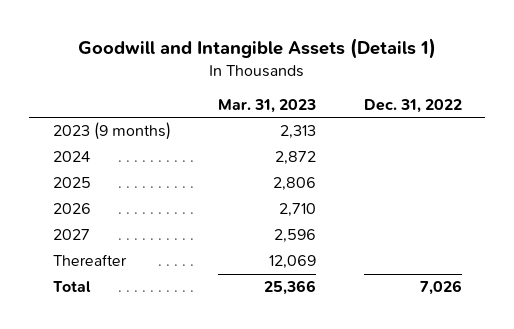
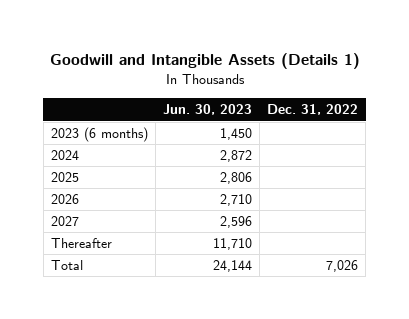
[218,99,317,114] Mar. 31, 2023 -> none
none -> [163,104,253,116] Jun. 30, 2023
[52,122,171,141] 2023 (9 months) -> [50,127,148,143] 2023 (6 months)

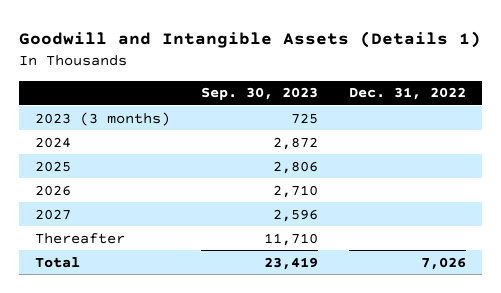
[163,104,253,116] Jun. 30, 2023 -> none
none -> [201,87,319,101] Sep. 30, 2023
[50,127,148,143] 2023 (6 months) -> [34,111,170,126] 2023 (3 months)

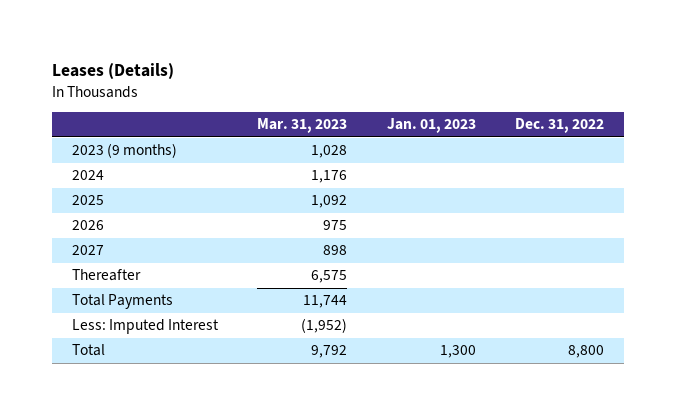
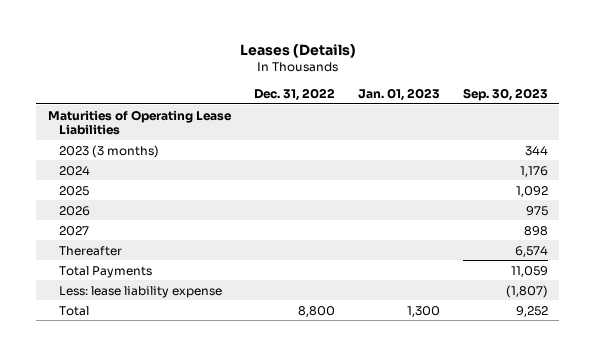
[257,118,348,134] Mar. 31, 2023 -> none
none -> [462,87,548,101] Sep. 30, 2023
none -> [47,109,232,136] Maturities of Operating Lease Liabilities
[72,143,178,159] 2023 (9 months) -> [59,144,160,158] 2023 (3 months)
[72,319,220,335] Less: Imputed Interest -> [59,285,223,298] Less: lease liability expense

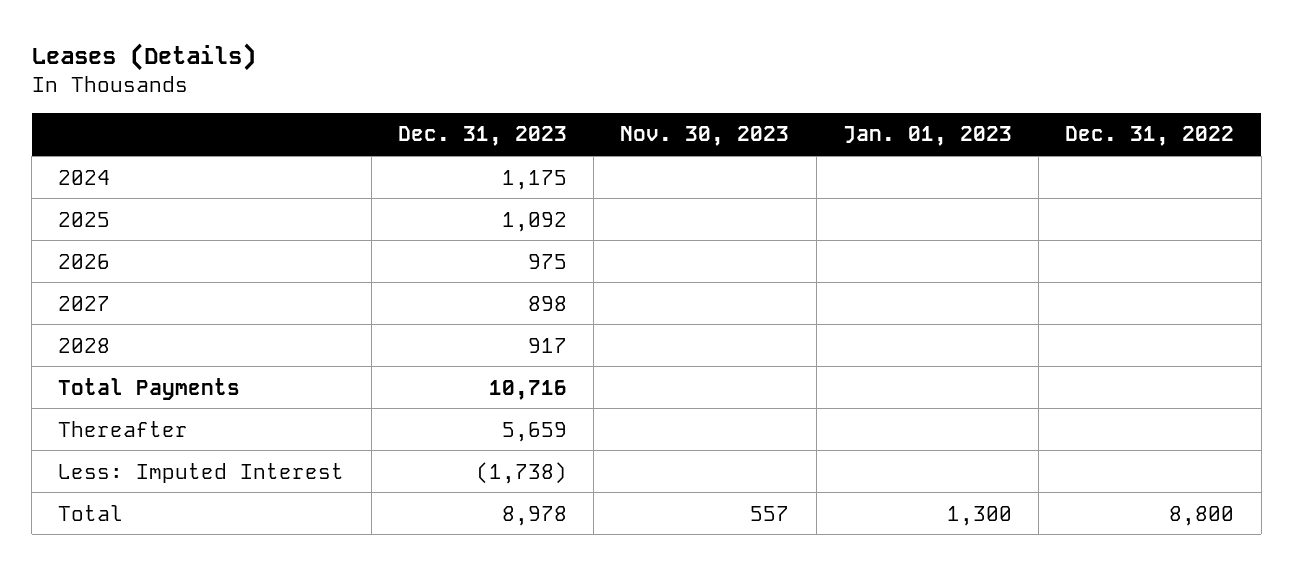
[462,87,548,101] Sep. 30, 2023 -> none
none -> [397,126,567,147] Dec. 31, 2023
none -> [620,126,790,147] Nov. 30, 2023
[47,109,232,136] Maturities of Operating Lease Liabilities -> none
[59,144,160,158] 2023 (3 months) -> none
none -> [58,337,111,353] 2028
[59,245,123,256] Thereafter -> [58,420,189,437] Thereafter
[59,285,223,298] Less: lease liability expense -> [58,462,345,483] Less: Imputed Interest

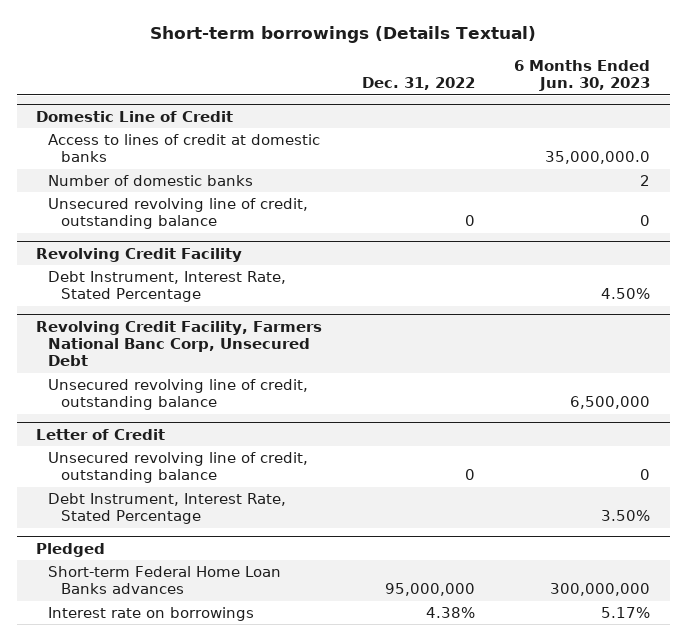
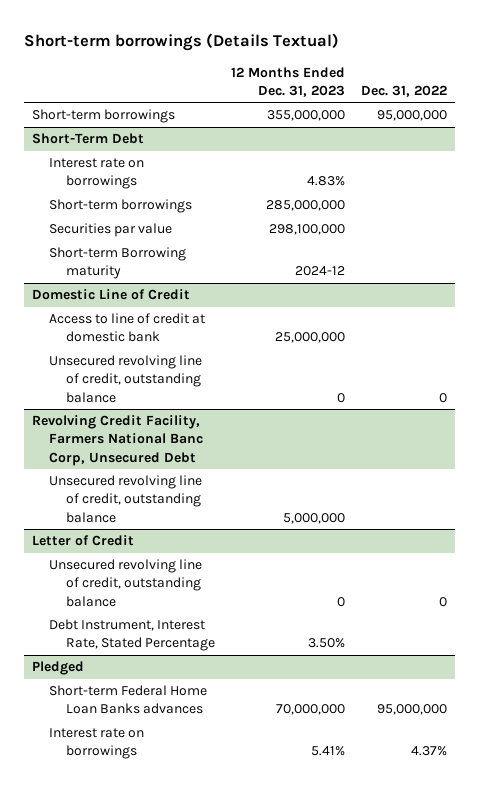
[514,59,651,92] 6 Months Ended Jun. 30, 2023 -> none
none -> [230,66,345,97] 12 Months Ended Dec. 31, 2023
none -> [32,109,176,124] Short-term borrowings
none -> [32,133,145,145] Short-Term Debt
none -> [49,158,145,190] Interest rate on borrowings
none -> [49,199,193,214] Short-term borrowings
none -> [49,223,173,238] Securities par value
none -> [49,247,187,280] Short-term Borrowing maturity
[48,175,254,187] Number of domestic banks -> none
[48,134,321,163] Access to lines of credit at domestic banks -> [49,313,206,343] Access to line of credit at domestic bank
[36,247,243,262] Revolving Credit Facility -> none
[48,271,287,303] Debt Instrument, Interest Rate, Stated Percentage -> none
[425,607,475,619] 4.38% -> [410,746,447,757] 4.37%

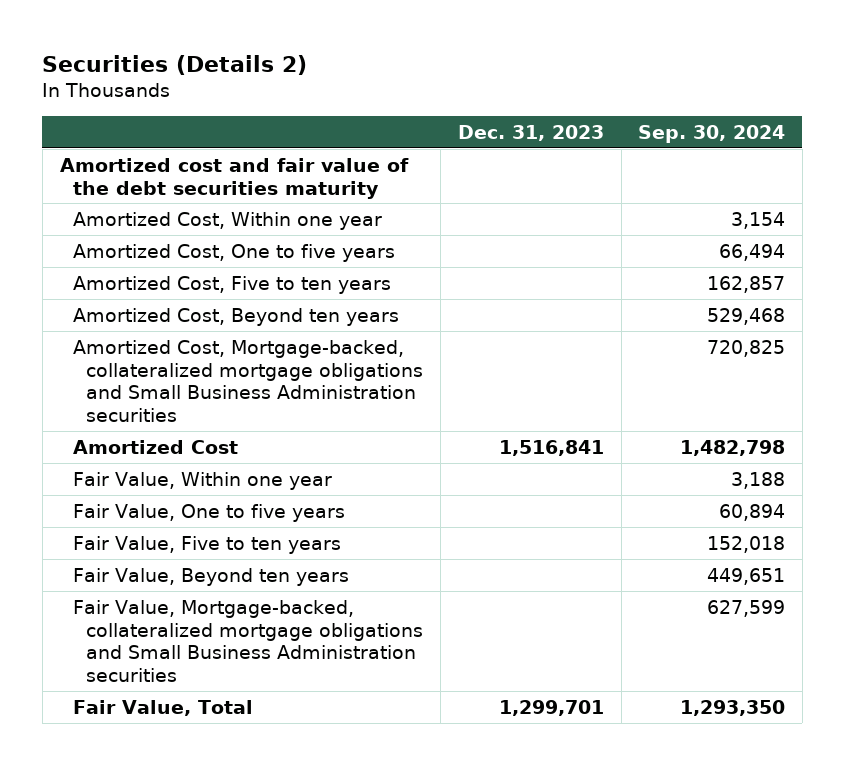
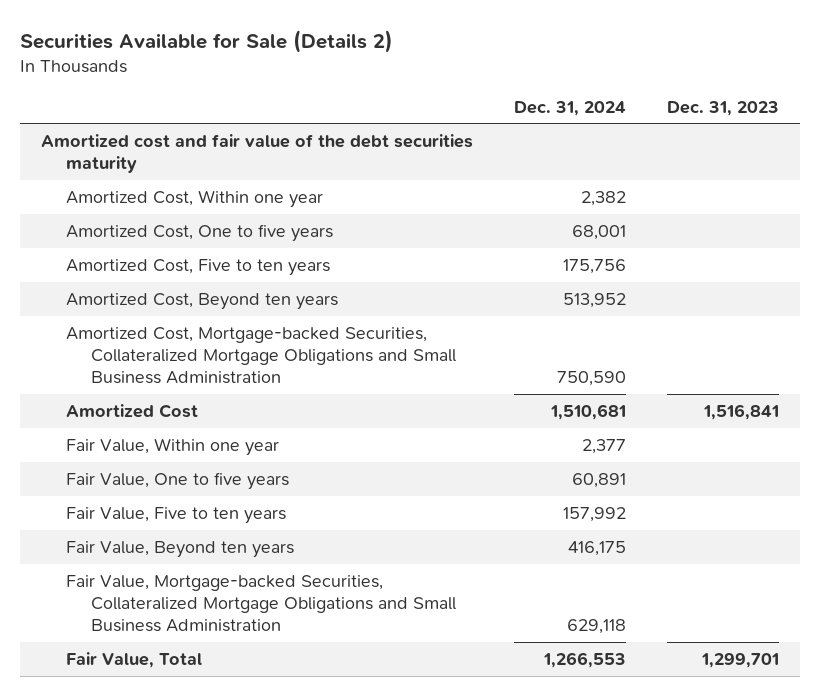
[42,54,308,75] Securities (Details 2) -> [19,29,393,53] Securities Available for Sale (Details 2)
[638,124,786,143] Sep. 30, 2024 -> none
none -> [513,100,626,116] Dec. 31, 2024
[73,339,424,423] Amortized Cost, Mortgage-backed, collateralized mortgage obligations and Small Business Administration securities -> [65,326,457,385] Amortized Cost, Mortgage-backed Securities, Collateralized Mortgage Obligations and Small Business Administration
[73,599,424,683] Fair Value, Mortgage-backed, collateralized mortgage obligations and Small Business Administration securities -> [65,574,457,633] Fair Value, Mortgage-backed Securities, Collateralized Mortgage Obligations and Small Business Administration

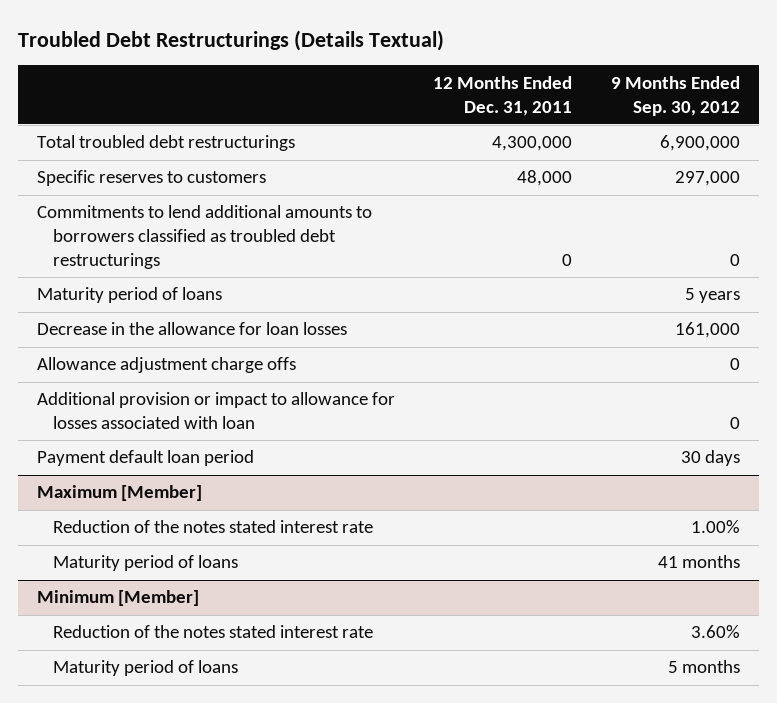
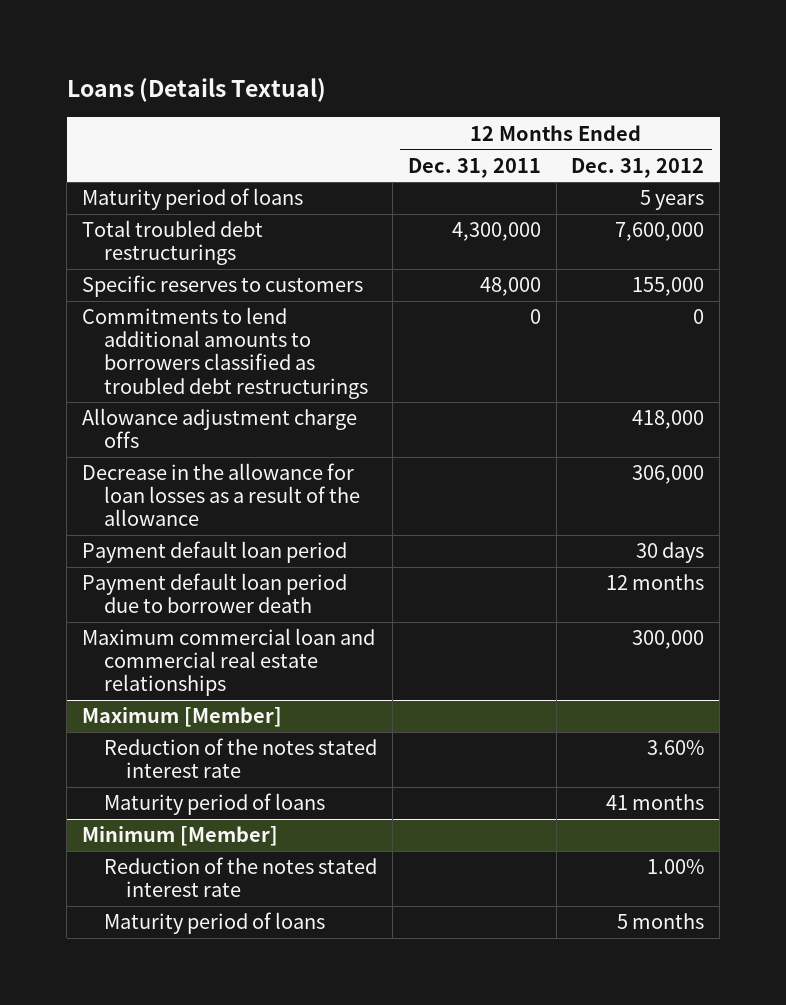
[17,29,444,51] Troubled Debt Restructurings (Details Textual) -> [66,78,326,103] Loans (Details Textual)
[610,75,740,116] 9 Months Ended Sep. 30, 2012 -> none
none -> [571,157,705,178] Dec. 31, 2012
[36,287,222,304] Maturity period of loans -> [81,188,303,211] Maturity period of loans
[36,322,347,336] Decrease in the allowance for loan losses -> none
[36,392,395,430] Additional provision or impact to allowance for losses associated with loan -> none
none -> [81,463,360,527] Decrease in the allowance for loan losses as a result of the allowance
none -> [81,573,347,614] Payment default loan period due to borrower death
none -> [81,628,375,697] Maximum commercial loan and commercial real estate relationships

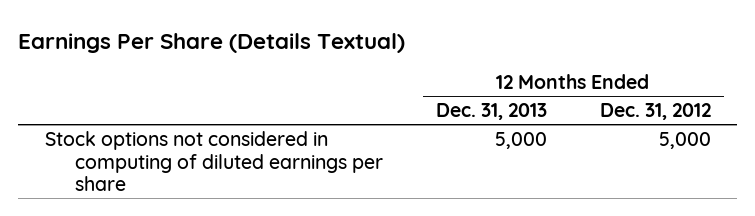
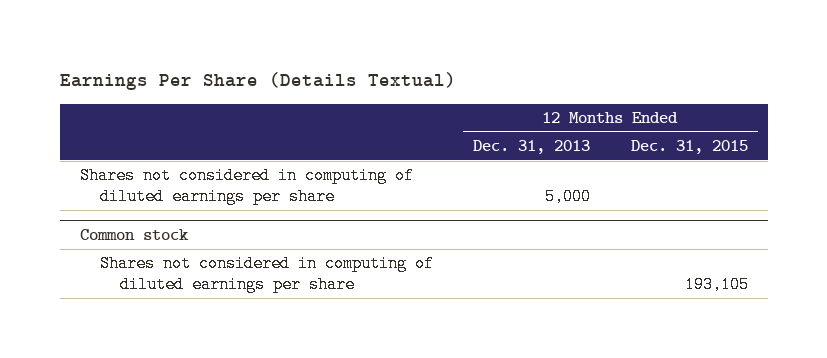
[599,103,711,121] Dec. 31, 2012 -> none
none -> [630,140,748,155] Dec. 31, 2015
[44,130,384,192] Stock options not considered in computing of diluted earnings per share -> [79,167,414,206] Shares not considered in computing of diluted earnings per share
none -> [79,228,189,240] Common stock
none -> [100,255,435,294] Shares not considered in computing of diluted earnings per share

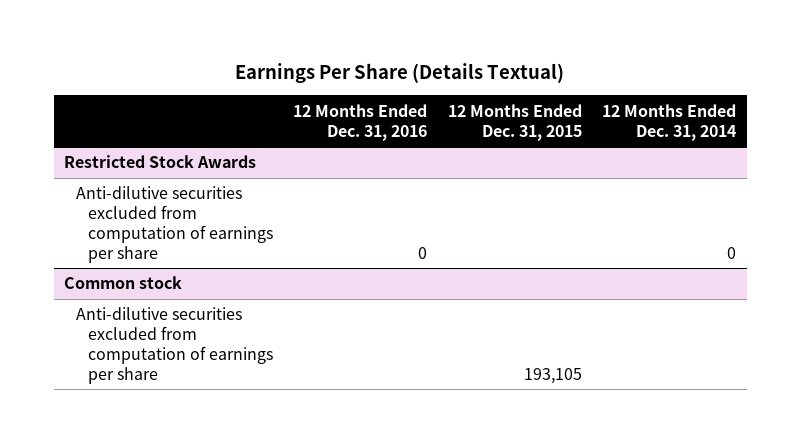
[473,140,591,155] Dec. 31, 2013 -> none
none -> [293,103,428,141] 12 Months Ended Dec. 31, 2016
none -> [602,103,737,141] 12 Months Ended Dec. 31, 2014
[79,167,414,206] Shares not considered in computing of diluted earnings per share -> none
none -> [64,155,257,169] Restricted Stock Awards
none -> [75,186,273,263] Anti-dilutive securities excluded from computation of earnings per share
[100,255,435,294] Shares not considered in computing of diluted earnings per share -> [75,307,273,384] Anti-dilutive securities excluded from computation of earnings per share

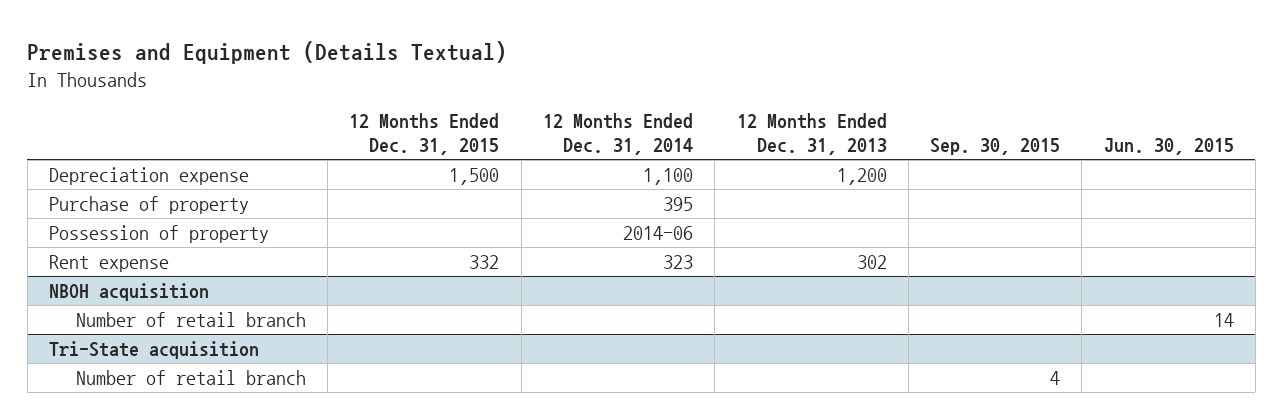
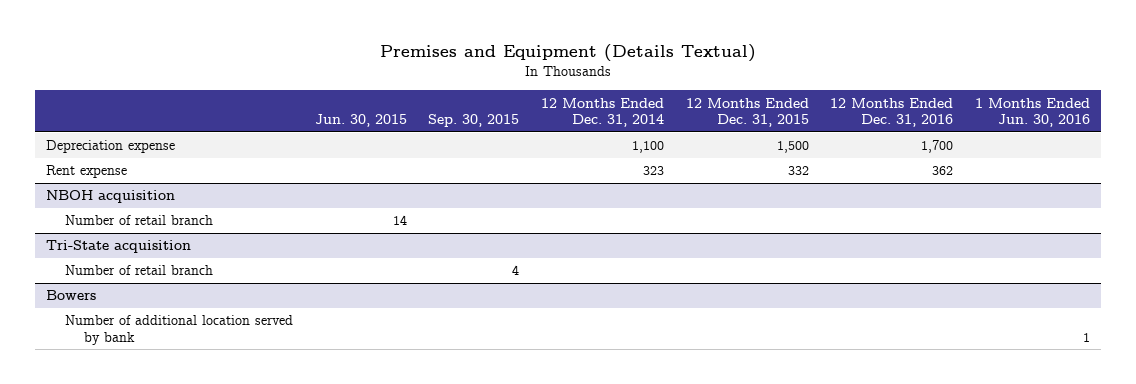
[736,113,887,156] 12 Months Ended Dec. 31, 2013 -> none
none -> [830,97,954,128] 12 Months Ended Dec. 31, 2016
none -> [975,97,1091,128] 1 Months Ended Jun. 30, 2016
[48,196,249,215] Purchase of property -> none
[48,225,269,244] Possession of property -> none
none -> [45,290,96,301] Bowers
none -> [65,315,294,345] Number of additional location served by bank

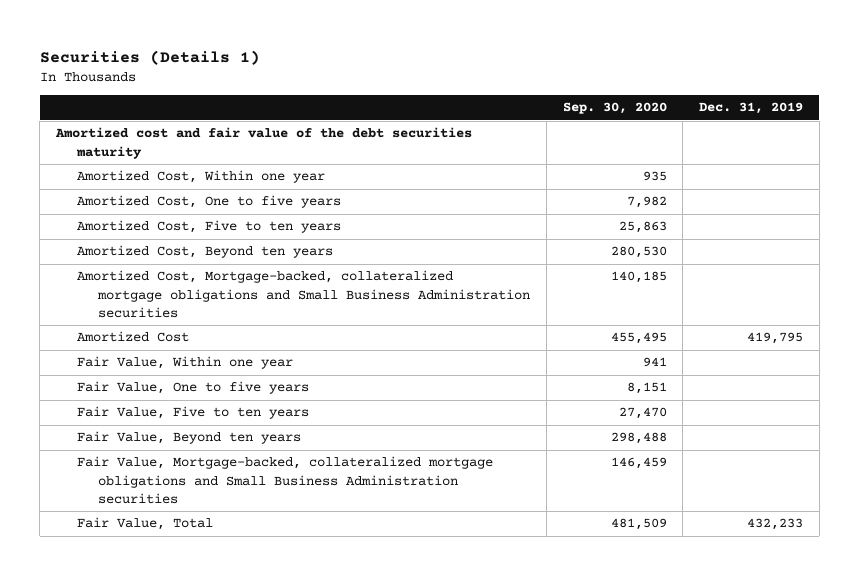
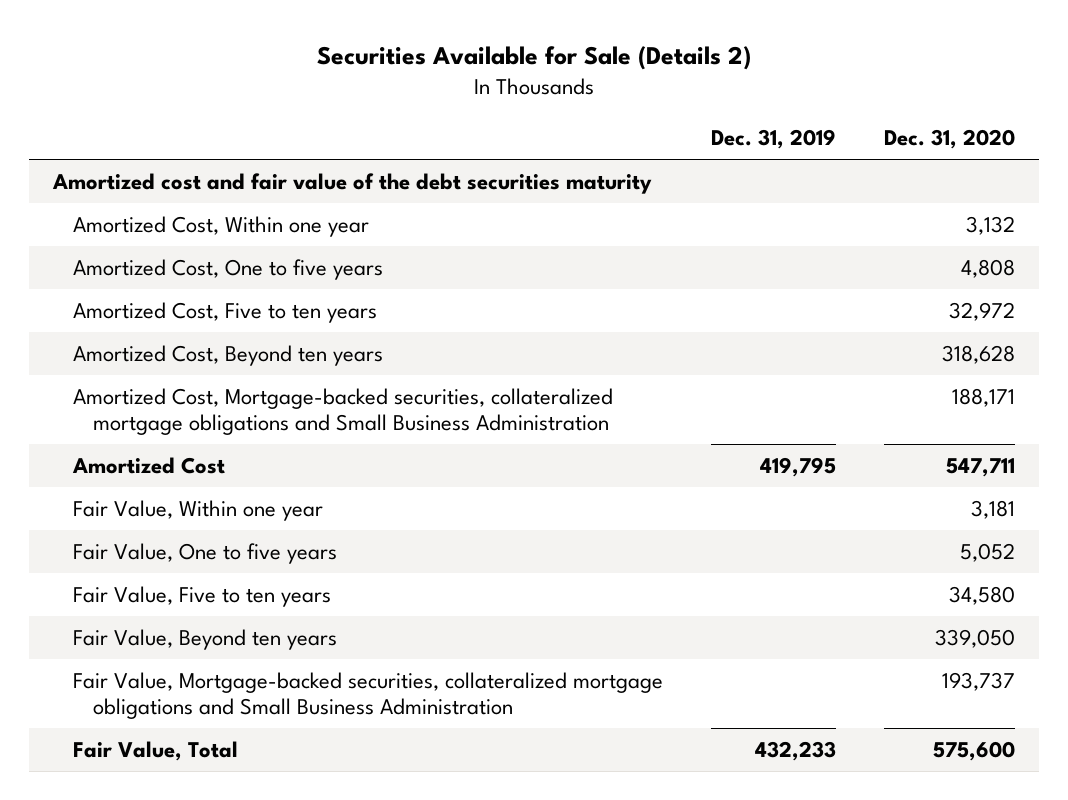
[39,49,260,65] Securities (Details 1) -> [317,45,752,70] Securities Available for Sale (Details 2)
[562,102,667,115] Sep. 30, 2020 -> none
none -> [884,129,1016,150] Dec. 31, 2020
[77,270,531,319] Amortized Cost, Mortgage-backed, collateralized mortgage obligations and Small Business Administration securities -> [73,387,614,435] Amortized Cost, Mortgage-backed securities, collateralized mortgage obligations and Small Business Administration
[77,456,494,505] Fair Value, Mortgage-backed, collateralized mortgage obligations and Small Business Administration securities -> [73,671,664,719] Fair Value, Mortgage-backed securities, collateralized mortgage obligations and Small Business Administration

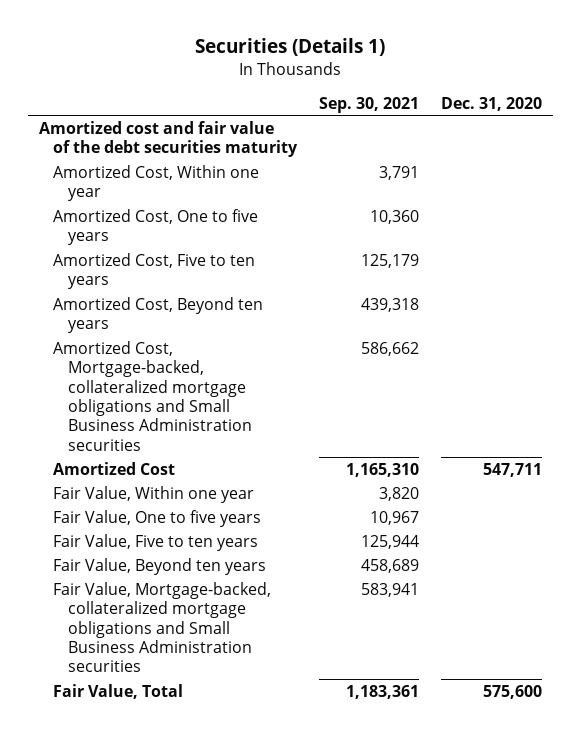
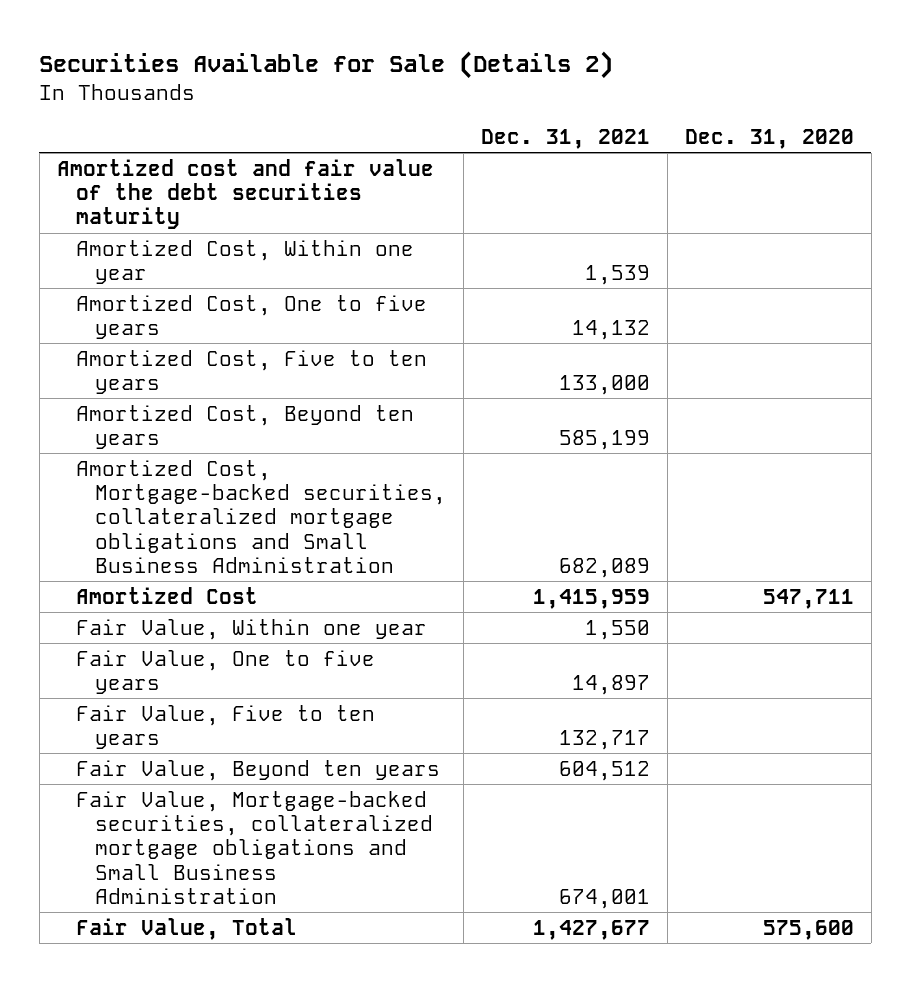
[195,38,386,57] Securities (Details 1) -> [39,50,614,79] Securities Available for Sale (Details 2)
[319,96,420,113] Sep. 30, 2021 -> none
none -> [480,129,650,150] Dec. 31, 2021
[53,340,252,451] Amortized Cost, Mortgage-backed, collateralized mortgage obligations and Small Business Administration securities -> [75,459,446,573] Amortized Cost, Mortgage-backed securities, collateralized mortgage obligations and Small Business Administration
[53,581,272,673] Fair Value, Mortgage-backed, collateralized mortgage obligations and Small Business Administration securities -> [75,790,433,904] Fair Value, Mortgage-backed securities, collateralized mortgage obligations and Small Business Administration

